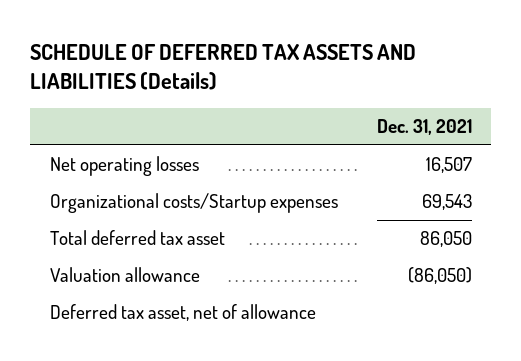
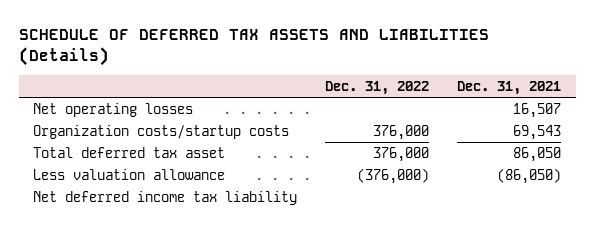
none -> [325,80,430,95] Dec. 31, 2022
[49,193,338,214] Organizational costs/Startup expenses -> [32,125,289,140] Organization costs/startup costs
[49,267,200,283] Valuation allowance -> [32,169,225,181] Less valuation allowance
[49,304,316,322] Deferred tax asset, net of allowance -> [32,191,297,206] Net deferred income tax liability

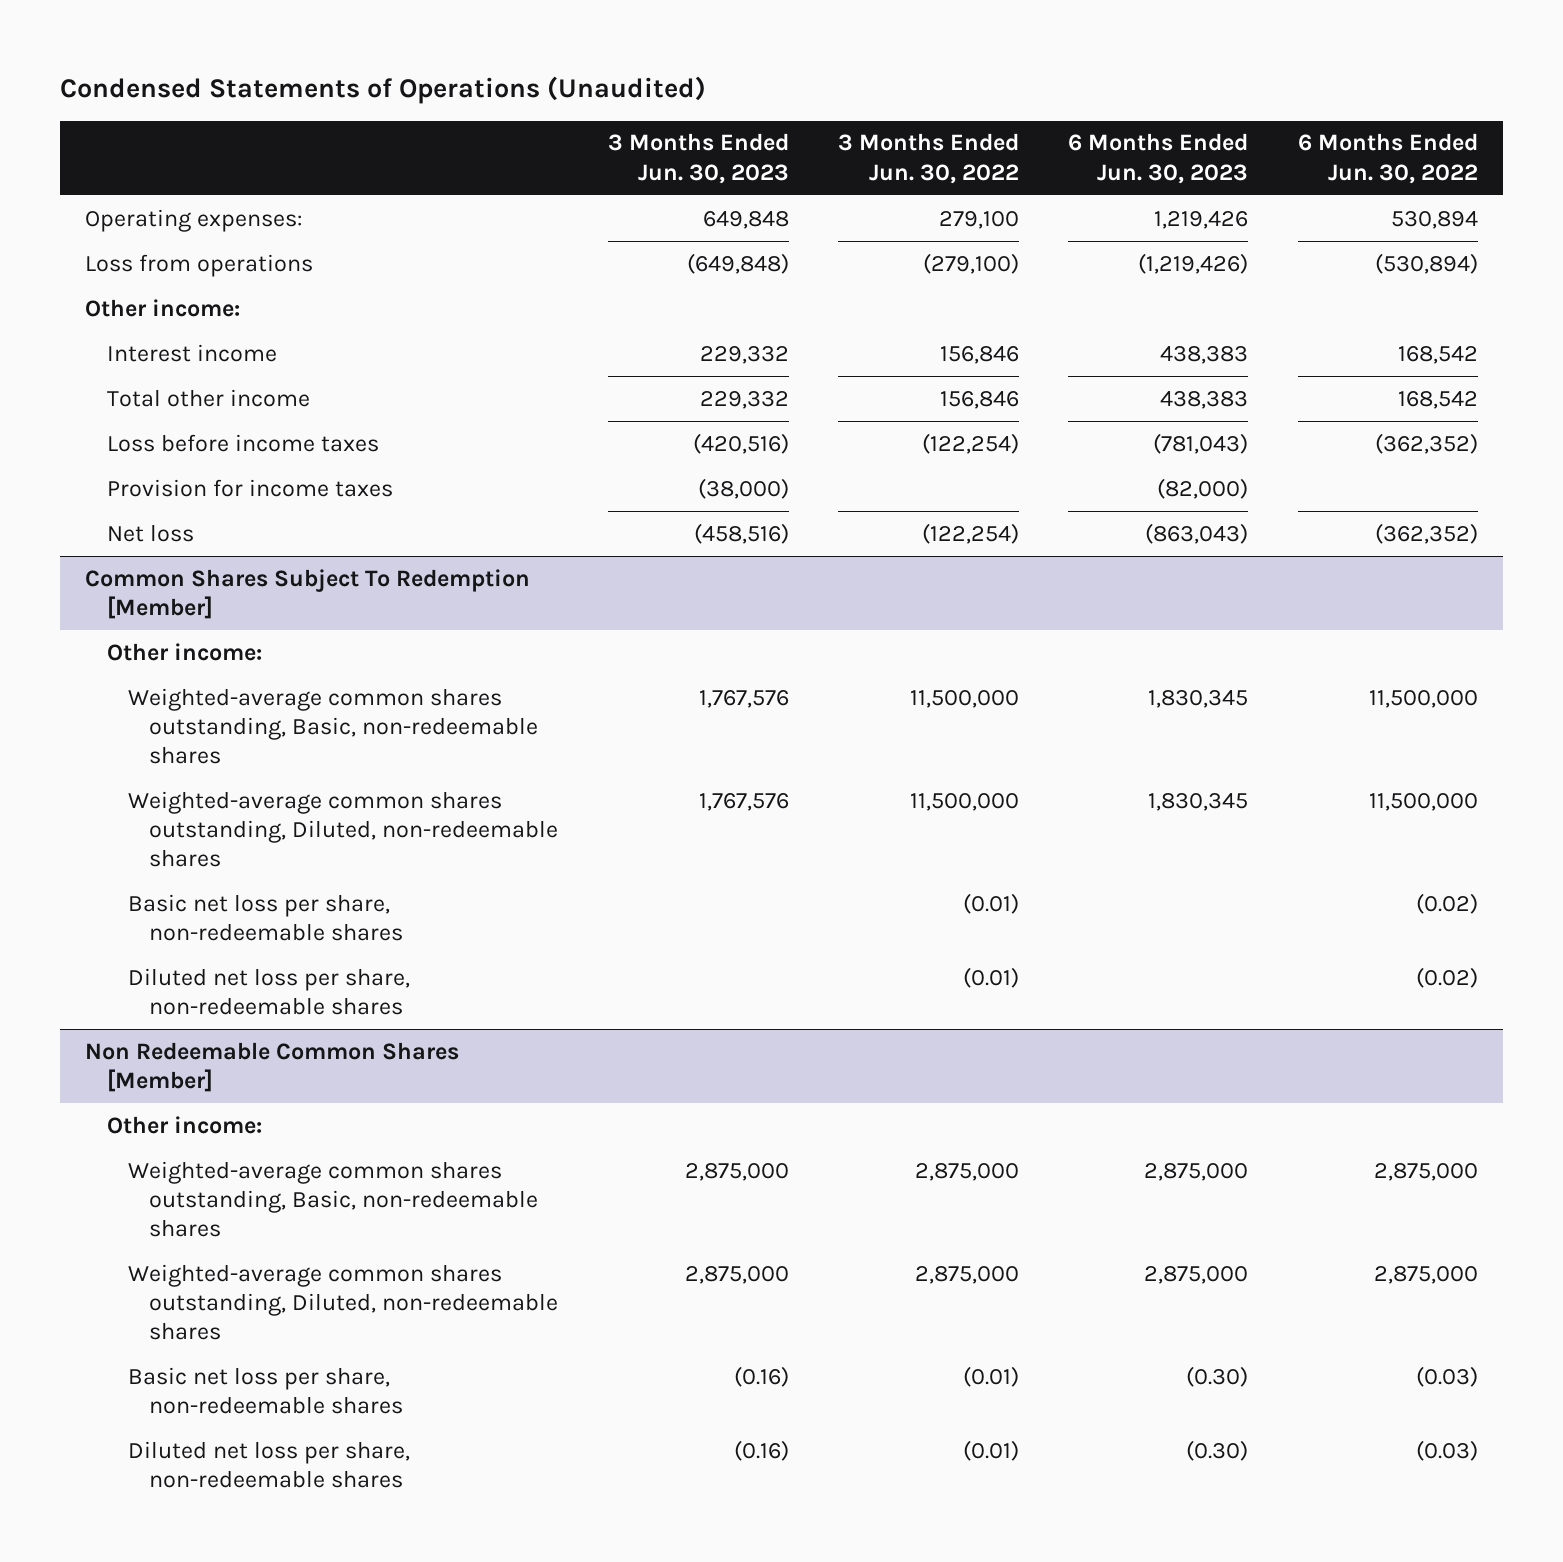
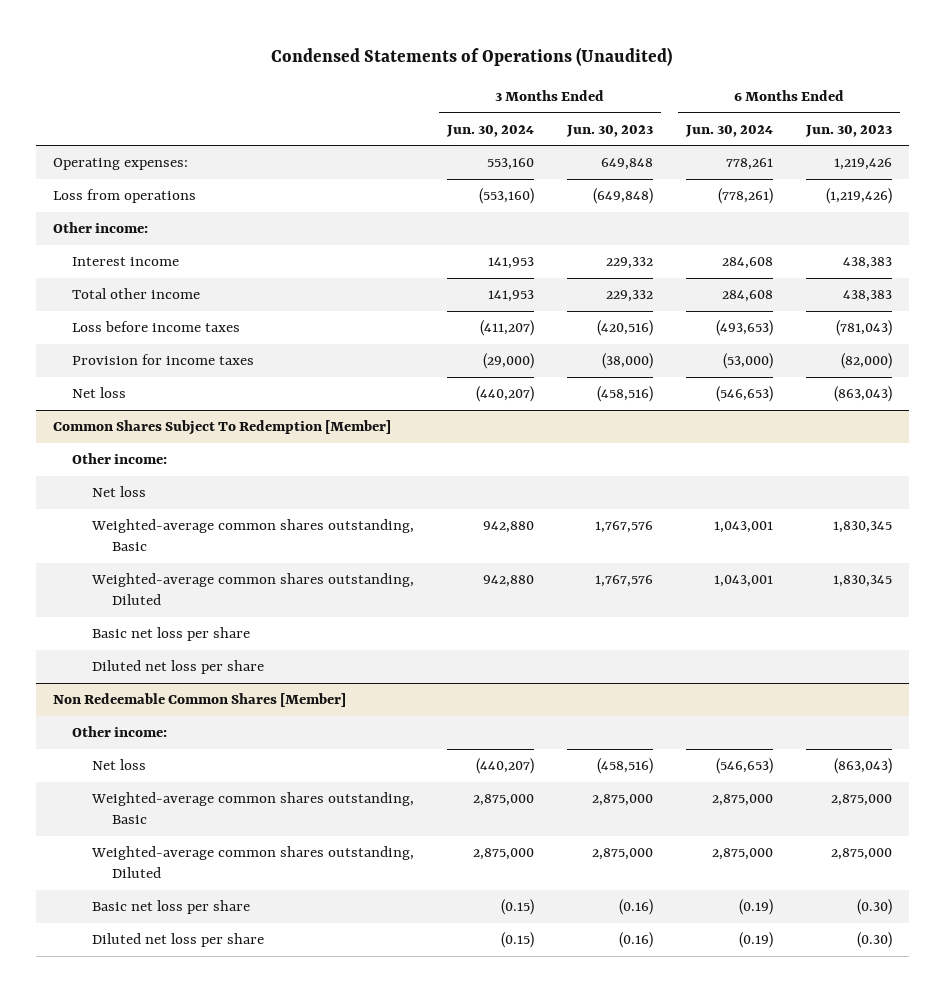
[838,133,1020,184] 3 Months Ended Jun. 30, 2022 -> none
[1297,133,1478,184] 6 Months Ended Jun. 30, 2022 -> none
none -> [446,124,535,137] Jun. 30, 2024
none -> [685,124,774,137] Jun. 30, 2024
none -> [92,486,147,498] Net loss
[127,687,539,765] Weighted-average common shares outstanding, Basic, non-redeemable shares -> [91,519,415,552] Weighted-average common shares outstanding, Basic
[127,790,559,868] Weighted-average common shares outstanding, Diluted, non-redeemable shares -> [91,573,415,606] Weighted-average common shares outstanding, Diluted
[127,893,404,942] Basic net loss per share, non-redeemable shares -> [92,627,251,642] Basic net loss per share
[127,967,410,1016] Diluted net loss per share, non-redeemable shares -> [92,660,265,675] Diluted net loss per share
none -> [92,759,147,771] Net loss
[127,1160,539,1238] Weighted-average common shares outstanding, Basic, non-redeemable shares -> [91,792,415,825] Weighted-average common shares outstanding, Basic
[127,1263,559,1341] Weighted-average common shares outstanding, Diluted, non-redeemable shares -> [91,846,415,879] Weighted-average common shares outstanding, Diluted
[127,1366,404,1415] Basic net loss per share, non-redeemable shares -> [92,900,251,915] Basic net loss per share
[127,1440,410,1489] Diluted net loss per share, non-redeemable shares -> [92,933,265,948] Diluted net loss per share

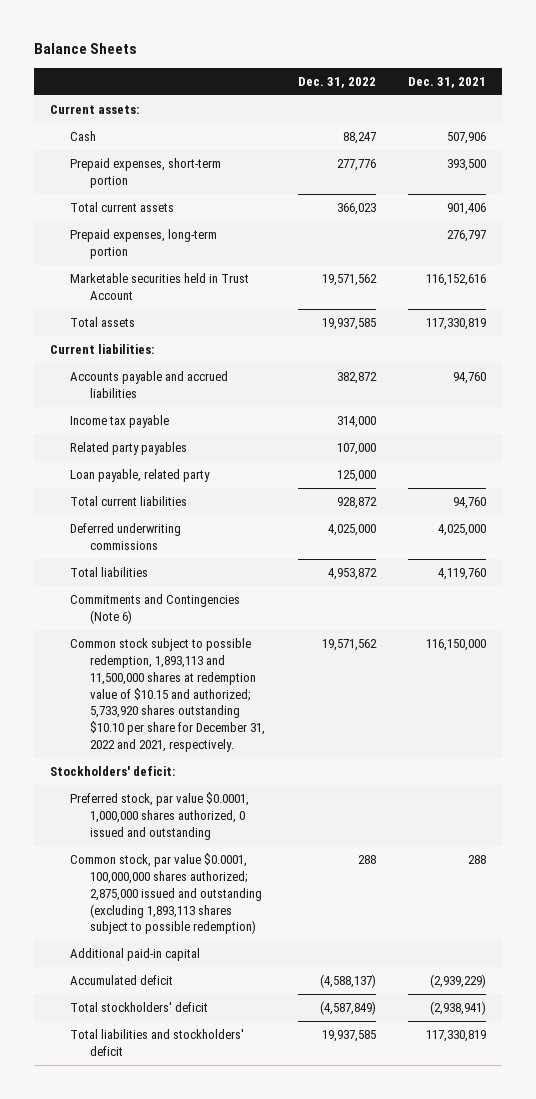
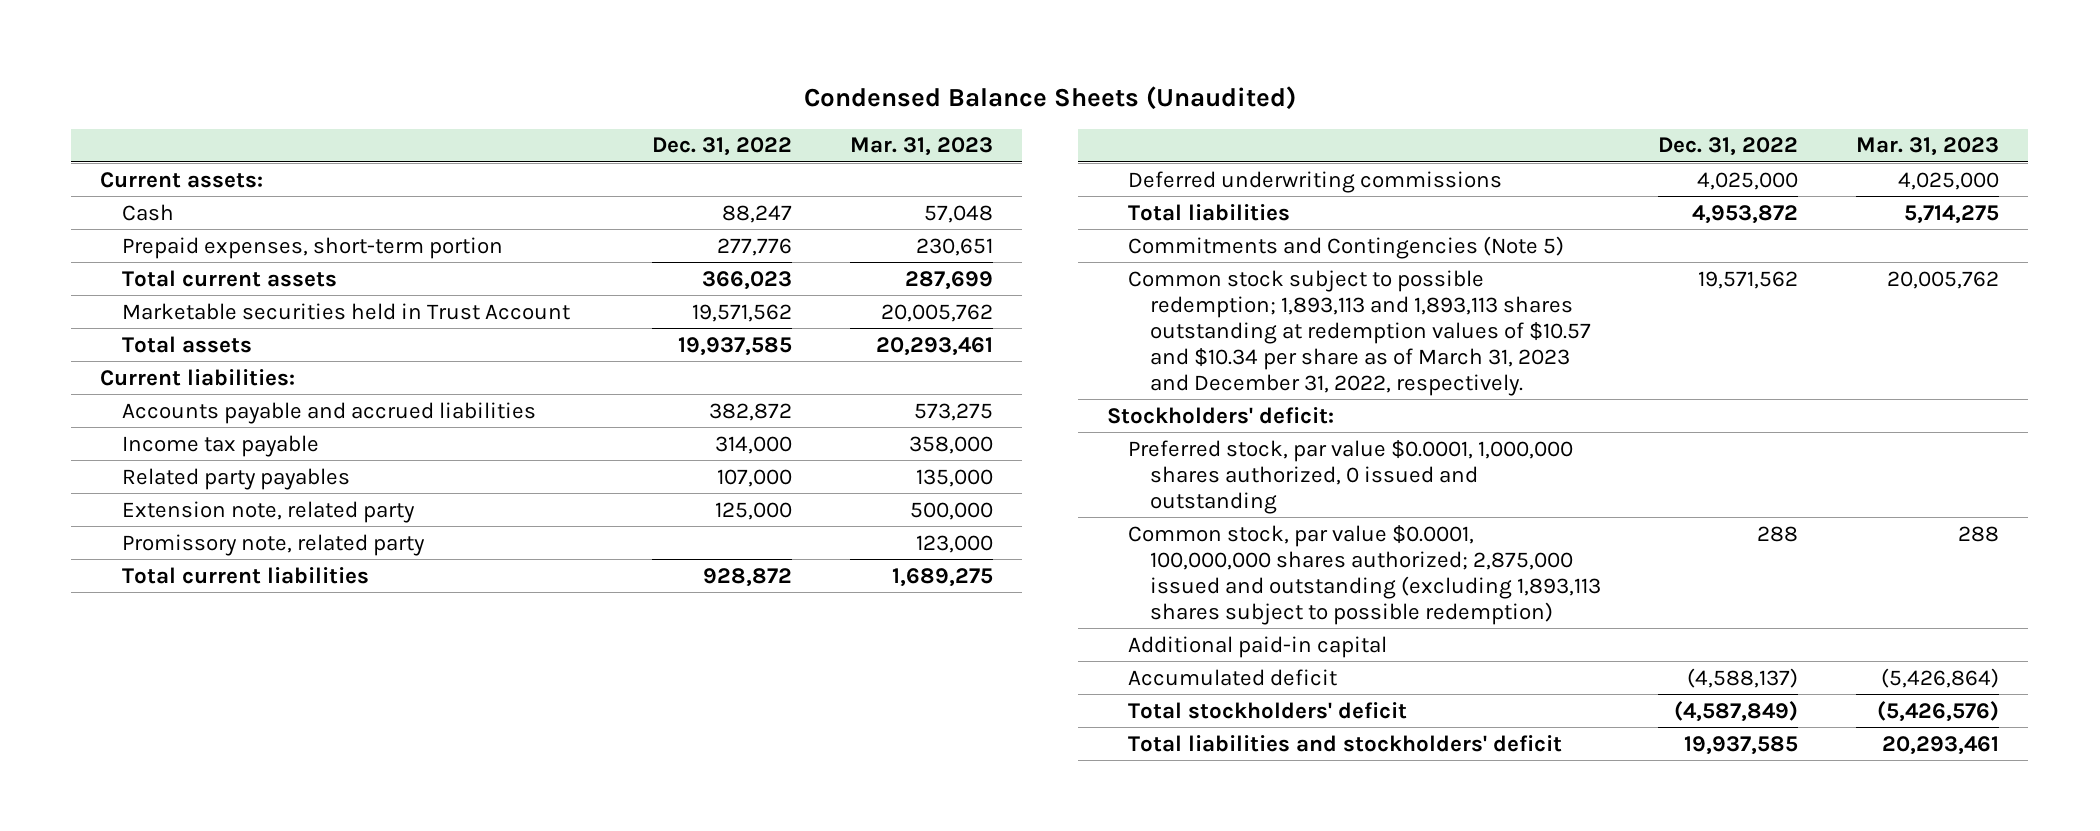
[33,43,137,55] Balance Sheets -> [803,86,1296,111] Condensed Balance Sheets (Unaudited)
[407,76,486,88] Dec. 31, 2021 -> none
none -> [849,137,993,157] Mar. 31, 2023
[70,229,218,260] Prepaid expenses, long-term portion -> none
[70,469,211,483] Loan payable, related party -> [121,500,415,523] Extension note, related party
none -> [121,533,425,556] Promissory note, related party
[70,594,241,625] Commitments and Contingencies (Note 6) -> [1128,235,1565,259] Commitments and Contingencies (Note 5)
[70,638,266,752] Common stock subject to possible redemption, 1,893,113 and 11,500,000 shares at redemption value of $10.15 and authorized; 5,733,920 shares outstanding $10.10 per share for December 31, 2022 and 2021, respectively. -> [1128,269,1591,396] Common stock subject to possible redemption; 1,893,113 and 1,893,113 shares outstanding at redemption values of $10.57 and $10.34 per share as of March 31, 2023 and December 31, 2022, respectively.

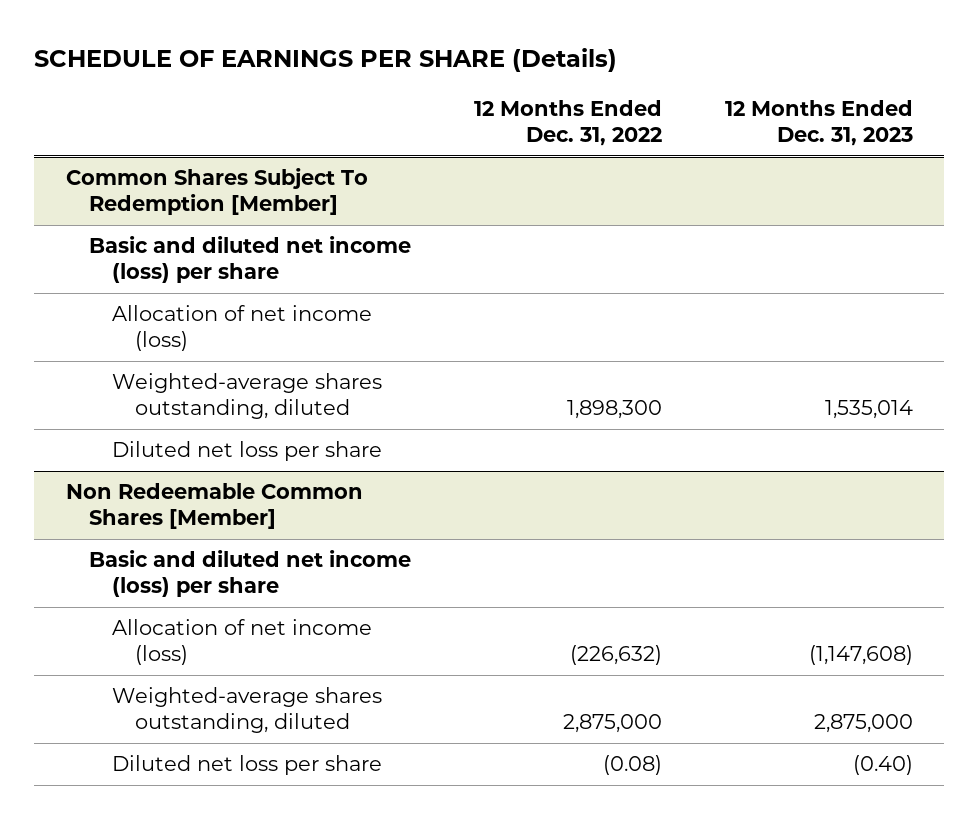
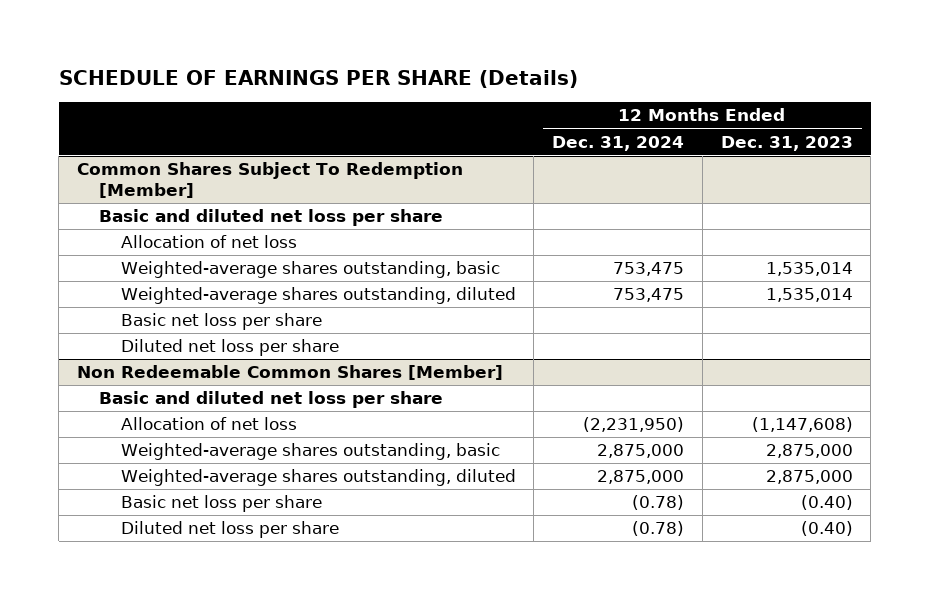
[473,100,662,147] 12 Months Ended Dec. 31, 2022 -> none
none -> [552,135,685,151] Dec. 31, 2024
[89,236,412,284] Basic and diluted net income (loss) per share -> [98,209,443,227] Basic and diluted net loss per share
[112,305,373,352] Allocation of net income (loss) -> [120,235,297,249] Allocation of net loss
none -> [120,261,500,279] Weighted-average shares outstanding, basic
none -> [120,313,322,331] Basic net loss per share
[89,550,412,598] Basic and diluted net income (loss) per share -> [98,391,443,409] Basic and diluted net loss per share
[112,619,373,666] Allocation of net income (loss) -> [120,417,297,431] Allocation of net loss
none -> [120,443,500,461] Weighted-average shares outstanding, basic
none -> [120,495,322,513] Basic net loss per share

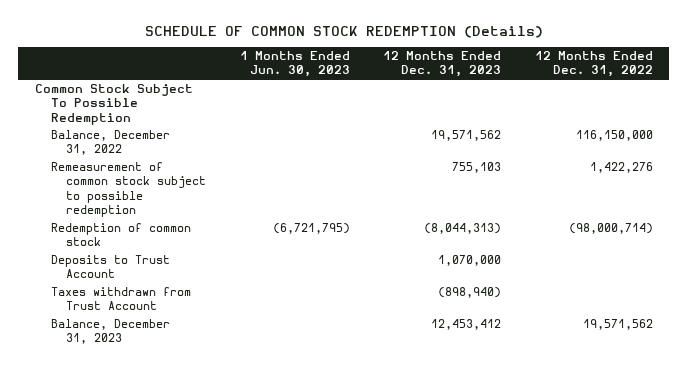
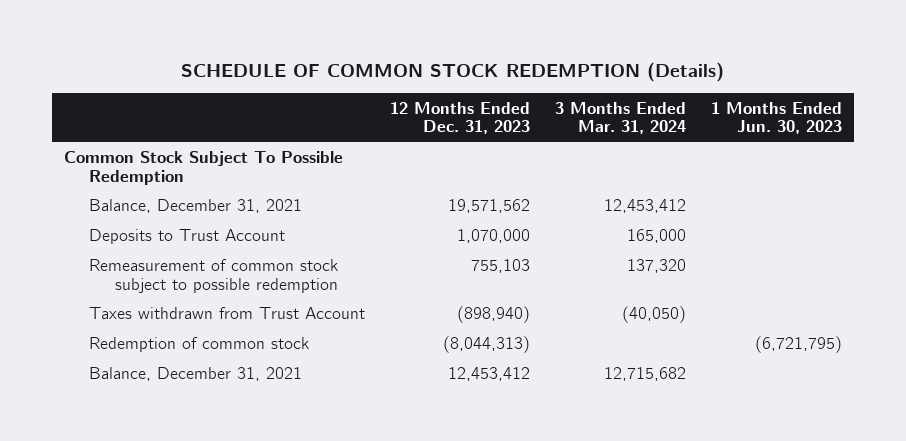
[534,51,653,78] 12 Months Ended Dec. 31, 2022 -> none
none -> [555,101,687,135] 3 Months Ended Mar. 31, 2024
[50,130,170,156] Balance, December 31, 2022 -> [89,199,303,214] Balance, December 31, 2021
[50,162,207,217] Remeasurement of common stock subject to possible redemption -> [89,259,339,294] Remeasurement of common stock subject to possible redemption
[50,223,191,247] Redemption of common stock -> [89,337,310,353] Redemption of common stock
[50,319,170,345] Balance, December 31, 2023 -> [89,367,303,382] Balance, December 31, 2021

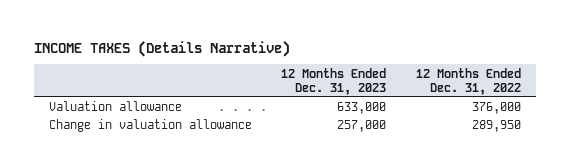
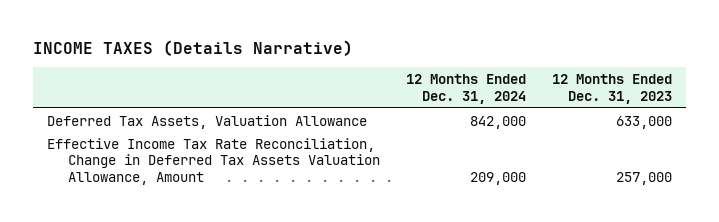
[415,67,521,95] 12 Months Ended Dec. 31, 2022 -> none
none -> [405,74,526,104] 12 Months Ended Dec. 31, 2024
[48,101,182,112] Valuation allowance -> [46,114,367,129] Deferred Tax Assets, Valuation Allowance
[48,119,252,133] Change in valuation allowance -> [46,137,380,186] Effective Income Tax Rate Reconciliation, Change in Deferred Tax Assets Valuation Allowance, Amount

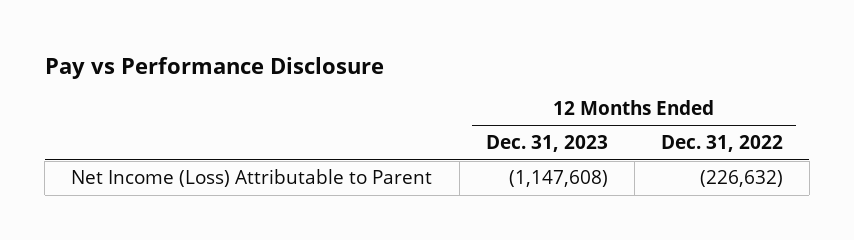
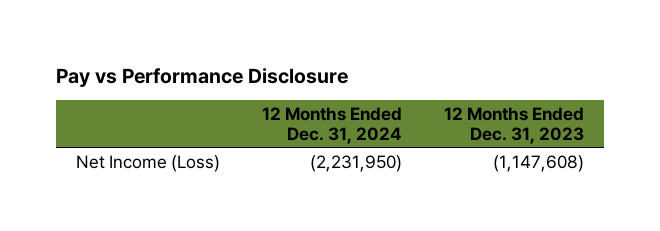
[660,135,783,153] Dec. 31, 2022 -> none
none -> [262,106,403,144] 12 Months Ended Dec. 31, 2024
[71,169,433,188] Net Income (Loss) Attributable to Parent -> [76,154,221,172] Net Income (Loss)

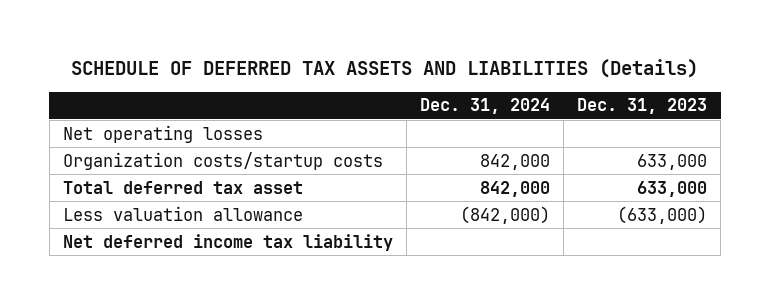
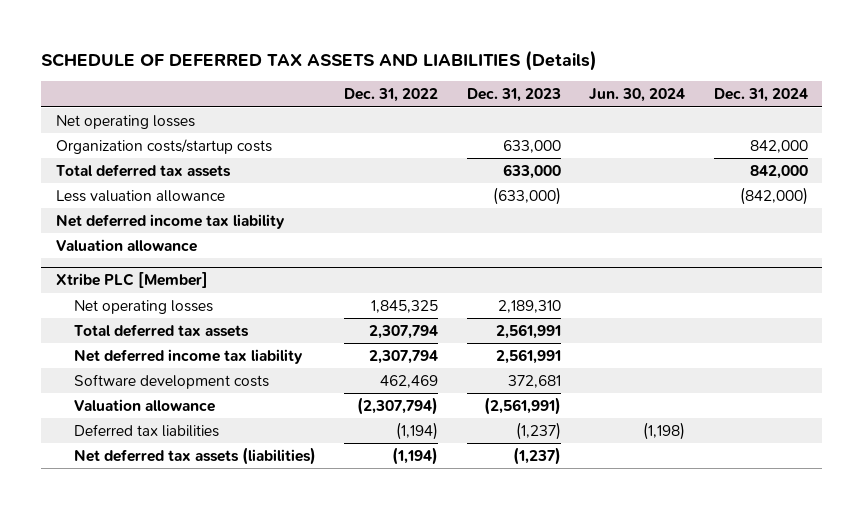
none -> [344,88,439,103] Dec. 31, 2022
none -> [589,88,686,103] Jun. 30, 2024
[62,180,303,194] Total deferred tax asset -> [55,163,231,177] Total deferred tax assets
none -> [55,238,197,252] Valuation allowance
none -> [55,272,208,289] Xtribe PLC [Member]
none -> [73,299,213,314] Net operating losses
none -> [73,323,249,337] Total deferred tax assets
none -> [73,348,303,364] Net deferred income tax liability
none -> [73,373,269,389] Software development costs
none -> [73,398,215,412] Valuation allowance
none -> [73,423,219,437] Deferred tax liabilities
none -> [73,446,316,465] Net deferred tax assets (liabilities)

